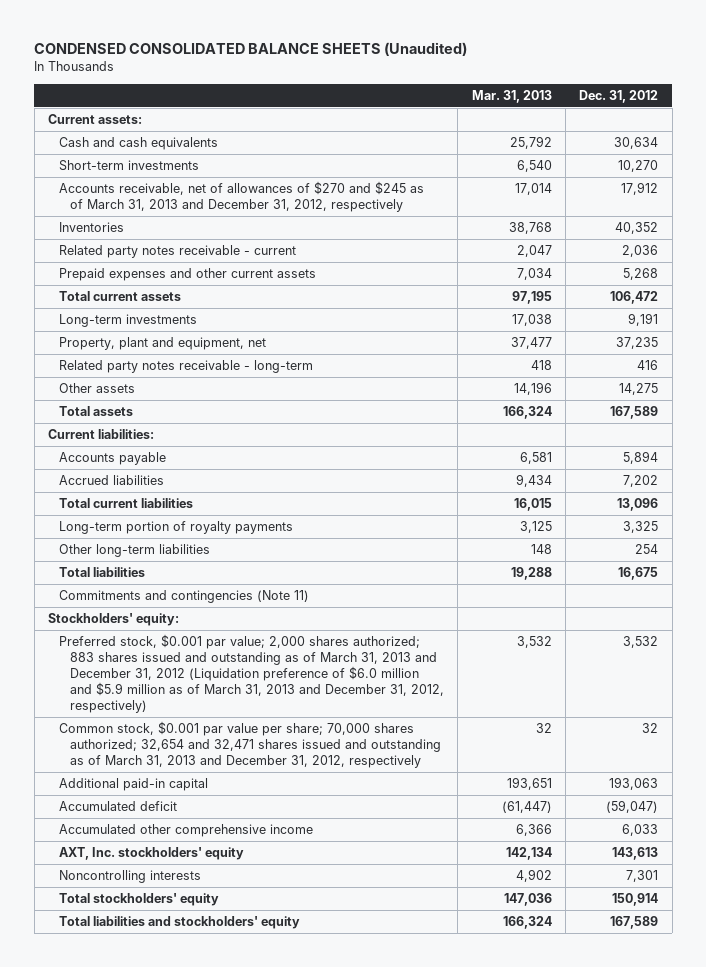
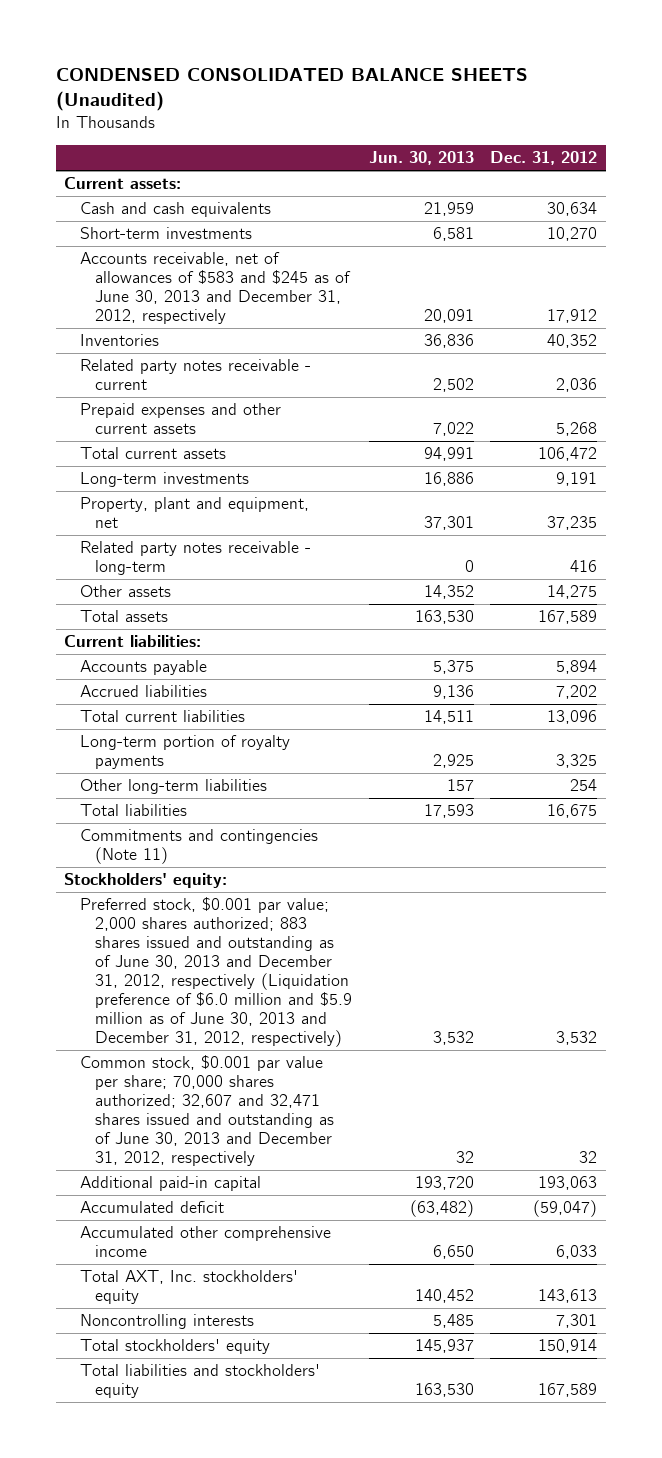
[471,89,552,103] Mar. 31, 2013 -> none
none -> [368,151,474,166] Jun. 30, 2013
[59,181,425,212] Accounts receivable, net of allowances of $270 and $245 as of March 31, 2013 and December 31, 2012, respectively -> [79,252,351,325] Accounts receivable, net of allowances of $583 and $245 as of June 30, 2013 and December 31, 2012, respectively
[59,634,445,713] Preferred stock, $0.001 par value; 2,000 shares authorized; 883 shares issued and outstanding as of March 31, 2013 and December 31, 2012 (Liquidation preference of $6.0 million and $5.9 million as of March 31, 2013 and December 31, 2012, respectively) -> [79,897,352,1048] Preferred stock, $0.001 par value; 2,000 shares authorized; 883 shares issued and outstanding as of June 30, 2013 and December 31, 2012, respectively (Liquidation preference of $6.0 million and $5.9 million as of June 30, 2013 and December 31, 2012, respectively)
[59,721,442,768] Common stock, $0.001 par value per share; 70,000 shares authorized; 32,654 and 32,471 shares issued and outstanding as of March 31, 2013 and December 31, 2012, respectively -> [79,1055,334,1167] Common stock, $0.001 par value per share; 70,000 shares authorized; 32,607 and 32,471 shares issued and outstanding as of June 30, 2013 and December 31, 2012, respectively
[59,847,245,861] AXT, Inc. stockholders' equity -> [79,1270,298,1305] Total AXT, Inc. stockholders' equity

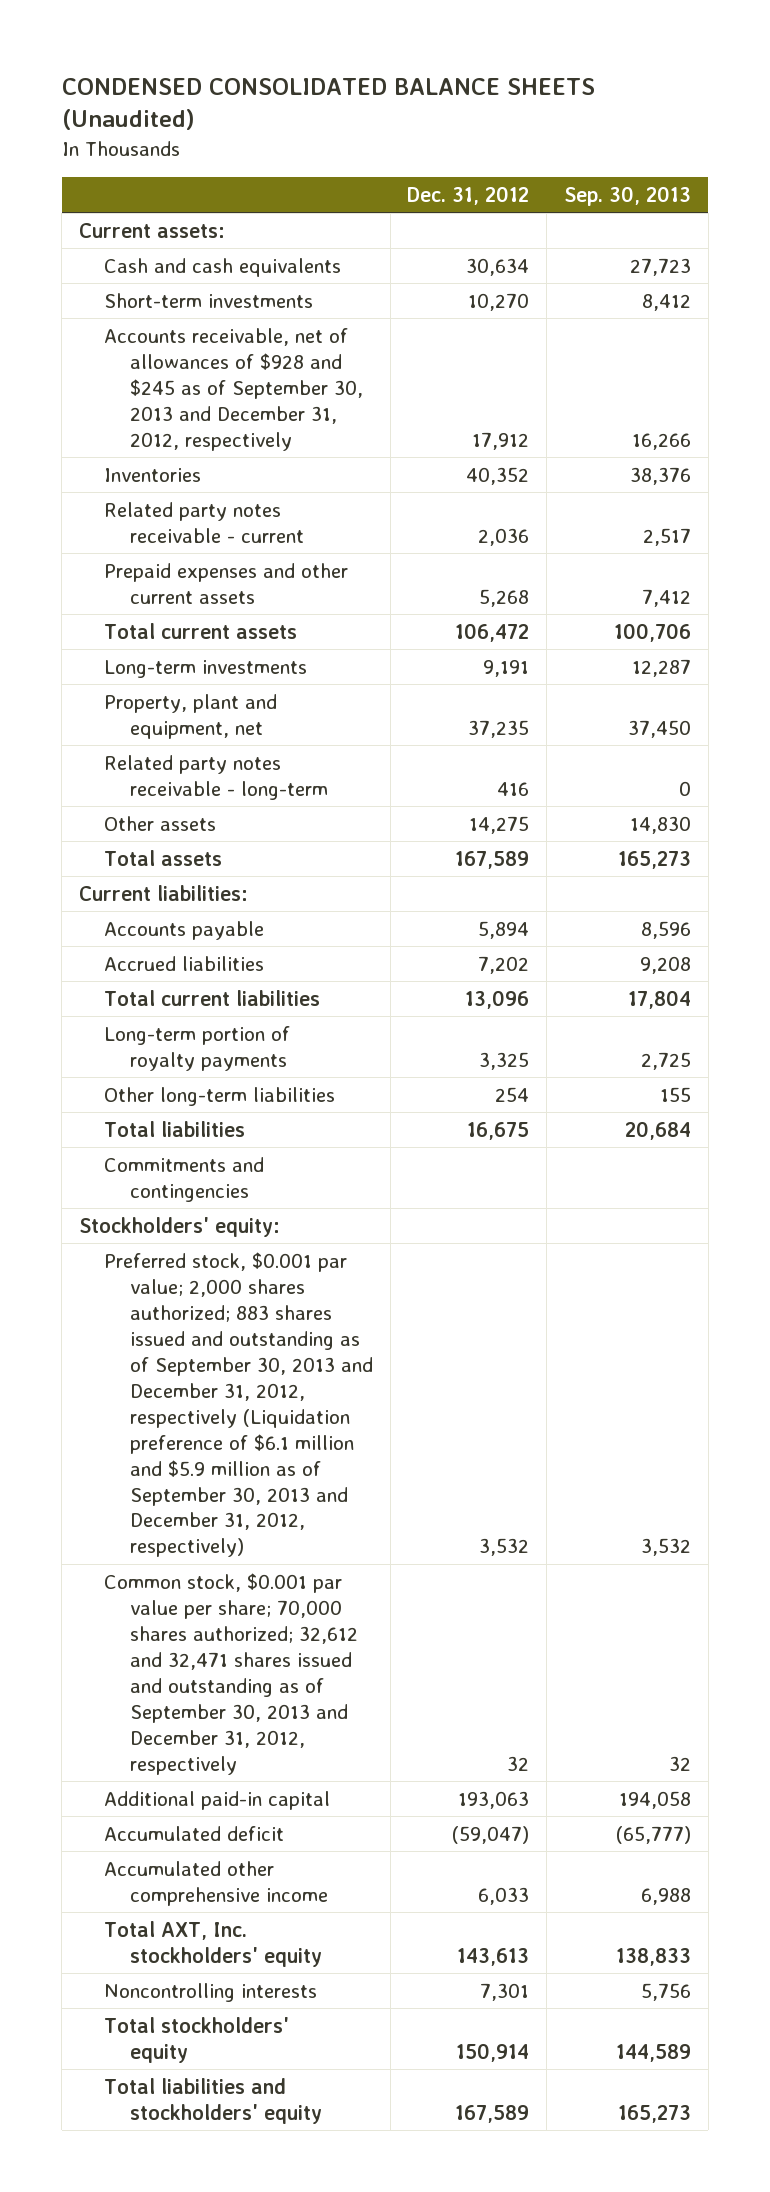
[368,151,474,166] Jun. 30, 2013 -> none
none -> [563,185,691,206] Sep. 30, 2013
[79,252,351,325] Accounts receivable, net of allowances of $583 and $245 as of June 30, 2013 and December 31, 2012, respectively -> [104,327,363,451] Accounts receivable, net of allowances of $928 and $245 as of September 30, 2013 and December 31, 2012, respectively
[79,829,318,865] Commitments and contingencies (Note 11) -> [104,1156,265,1202] Commitments and contingencies
[79,897,352,1048] Preferred stock, $0.001 par value; 2,000 shares authorized; 883 shares issued and outstanding as of June 30, 2013 and December 31, 2012, respectively (Liquidation preference of $6.0 million and $5.9 million as of June 30, 2013 and December 31, 2012, respectively) -> [104,1251,373,1558] Preferred stock, $0.001 par value; 2,000 shares authorized; 883 shares issued and outstanding as of September 30, 2013 and December 31, 2012, respectively (Liquidation preference of $6.1 million and $5.9 million as of September 30, 2013 and December 31, 2012, respectively)
[79,1055,334,1167] Common stock, $0.001 par value per share; 70,000 shares authorized; 32,607 and 32,471 shares issued and outstanding as of June 30, 2013 and December 31, 2012, respectively -> [104,1572,358,1775] Common stock, $0.001 par value per share; 70,000 shares authorized; 32,612 and 32,471 shares issued and outstanding as of September 30, 2013 and December 31, 2012, respectively

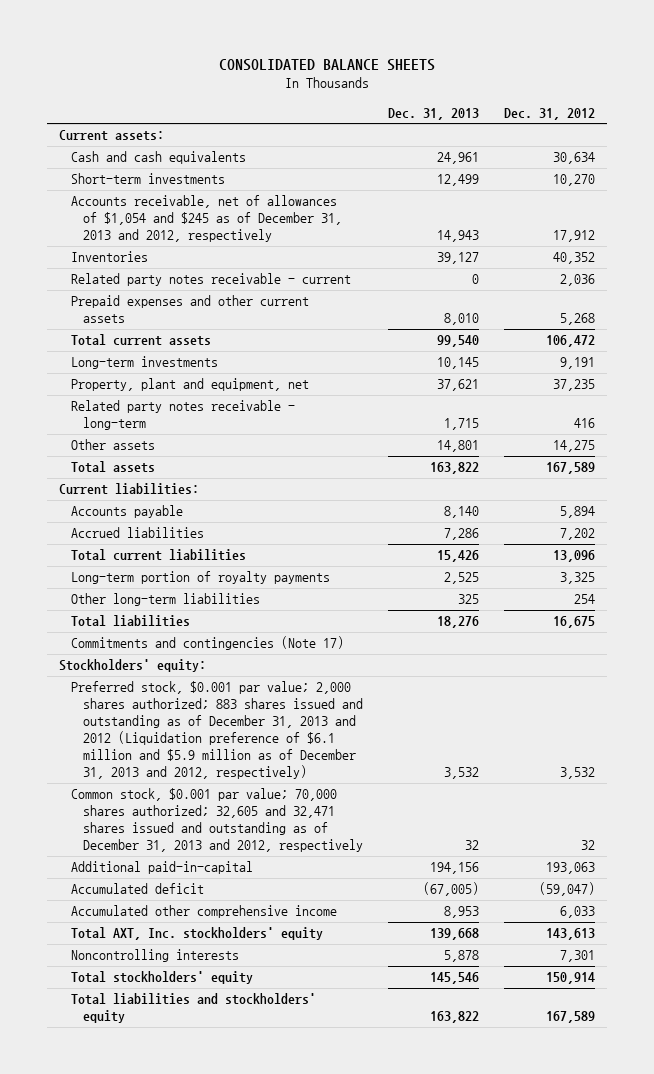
[61,77,595,131] CONDENSED CONSOLIDATED BALANCE SHEETS (Unaudited) -> [219,58,436,71] CONSOLIDATED BALANCE SHEETS
[563,185,691,206] Sep. 30, 2013 -> none
none -> [387,107,479,120] Dec. 31, 2013
[104,327,363,451] Accounts receivable, net of allowances of $928 and $245 as of September 30, 2013 and December 31, 2012, respectively -> [71,195,343,243] Accounts receivable, net of allowances of $1,054 and $245 as of December 31, 2013 and 2012, respectively
[104,1156,265,1202] Commitments and contingencies -> [71,636,345,651] Commitments and contingencies (Note 17)
[104,1251,373,1558] Preferred stock, $0.001 par value; 2,000 shares authorized; 883 shares issued and outstanding as of September 30, 2013 and December 31, 2012, respectively (Liquidation preference of $6.1 million and $5.9 million as of September 30, 2013 and December 31, 2012, respectively) -> [71,681,364,780] Preferred stock, $0.001 par value; 2,000 shares authorized; 883 shares issued and outstanding as of December 31, 2013 and 2012 (Liquidation preference of $6.1 million and $5.9 million as of December 31, 2013 and 2012, respectively)
[104,1572,358,1775] Common stock, $0.001 par value per share; 70,000 shares authorized; 32,612 and 32,471 shares issued and outstanding as of September 30, 2013 and December 31, 2012, respectively -> [71,788,364,853] Common stock, $0.001 par value; 70,000 shares authorized; 32,605 and 32,471 shares issued and outstanding as of December 31, 2013 and 2012, respectively
[104,1790,331,1810] Additional paid-in capital -> [71,861,254,875] Additional paid-in-capital

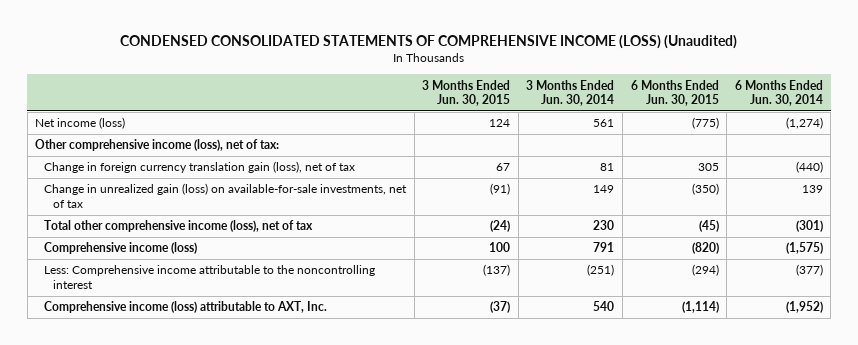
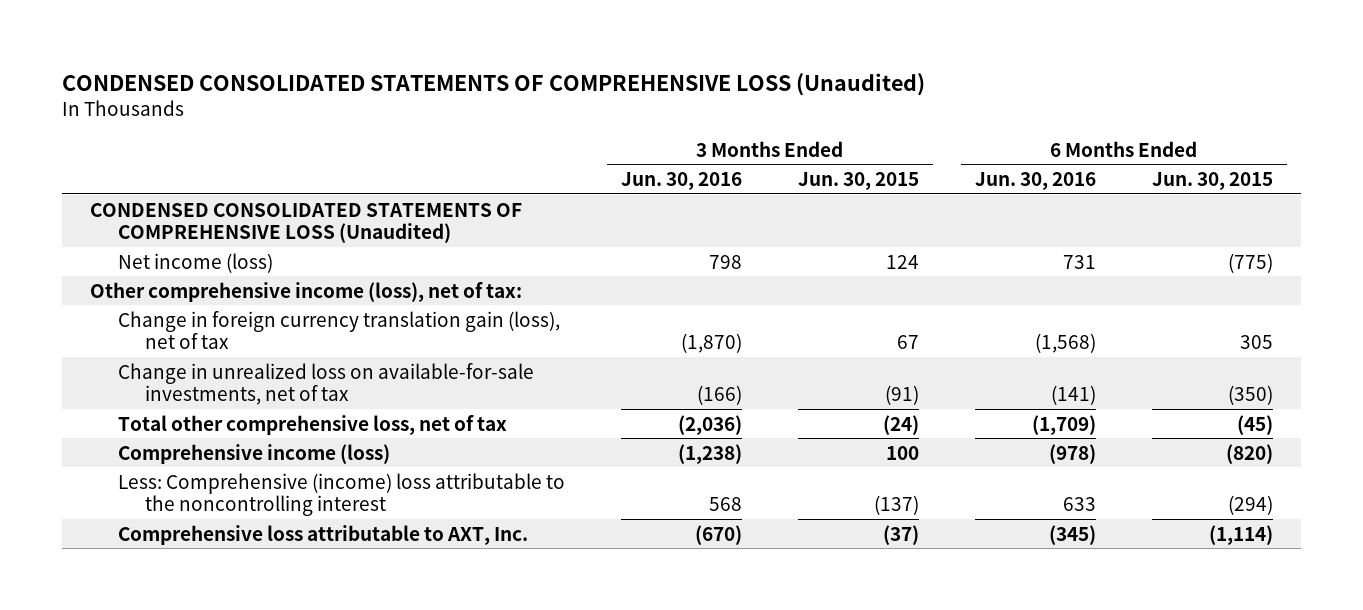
[119,34,737,49] CONDENSED CONSOLIDATED STATEMENTS OF COMPREHENSIVE INCOME (LOSS) (Unaudited) -> [61,72,925,96] CONDENSED CONSOLIDATED STATEMENTS OF COMPREHENSIVE LOSS (Unaudited)
[526,79,615,107] 3 Months Ended Jun. 30, 2014 -> none
[734,79,823,107] 6 Months Ended Jun. 30, 2014 -> none
none -> [620,172,742,191] Jun. 30, 2016
none -> [974,172,1096,191] Jun. 30, 2016
none -> [89,202,522,243] CONDENSED CONSOLIDATED STATEMENTS OF COMPREHENSIVE LOSS (Unaudited)
[43,183,407,208] Change in unrealized gain (loss) on available-for-sale investments, net of tax -> [117,362,534,405] Change in unrealized loss on available-for-sale investments, net of tax
[43,220,313,233] Total other comprehensive income (loss), net of tax -> [117,414,507,435] Total other comprehensive loss, net of tax
[43,265,375,289] Less: Comprehensive income attributable to the noncontrolling interest -> [117,472,565,516] Less: Comprehensive (income) loss attributable to the noncontrolling interest
[43,301,327,314] Comprehensive income (loss) attributable to AXT, Inc. -> [117,524,528,545] Comprehensive loss attributable to AXT, Inc.

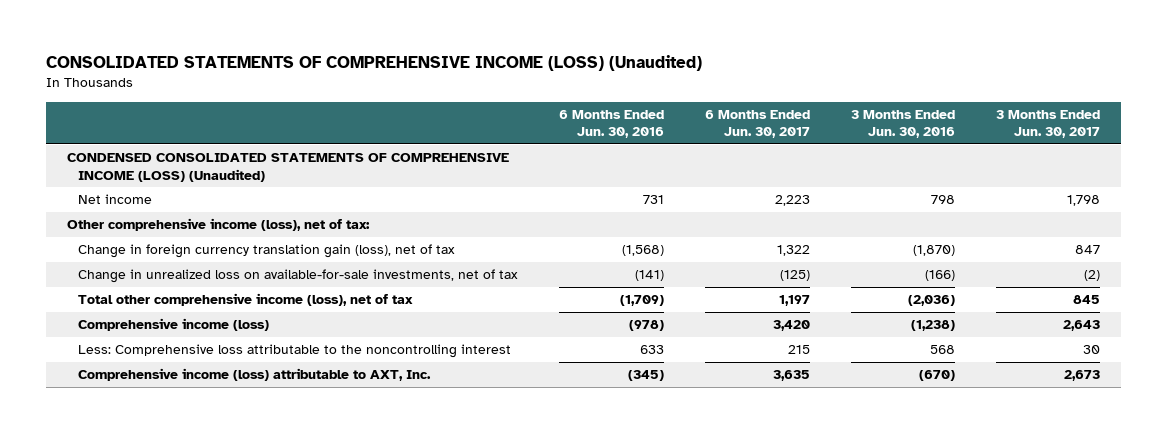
[61,72,925,96] CONDENSED CONSOLIDATED STATEMENTS OF COMPREHENSIVE LOSS (Unaudited) -> [46,55,703,72] CONSOLIDATED STATEMENTS OF COMPREHENSIVE INCOME (LOSS) (Unaudited)
[797,172,919,191] Jun. 30, 2015 -> none
[1152,172,1274,191] Jun. 30, 2015 -> none
none -> [704,109,810,139] 6 Months Ended Jun. 30, 2017
none -> [996,109,1101,139] 3 Months Ended Jun. 30, 2017
[89,202,522,243] CONDENSED CONSOLIDATED STATEMENTS OF COMPREHENSIVE LOSS (Unaudited) -> [66,153,509,182] CONDENSED CONSOLIDATED STATEMENTS OF COMPREHENSIVE INCOME (LOSS) (Unaudited)
[117,252,273,273] Net income (loss) -> [78,194,153,205] Net income
[117,414,507,435] Total other comprehensive loss, net of tax -> [78,293,414,307] Total other comprehensive income (loss), net of tax
[117,472,565,516] Less: Comprehensive (income) loss attributable to the noncontrolling interest -> [78,344,512,359] Less: Comprehensive loss attributable to the noncontrolling interest
[117,524,528,545] Comprehensive loss attributable to AXT, Inc. -> [78,368,432,382] Comprehensive income (loss) attributable to AXT, Inc.

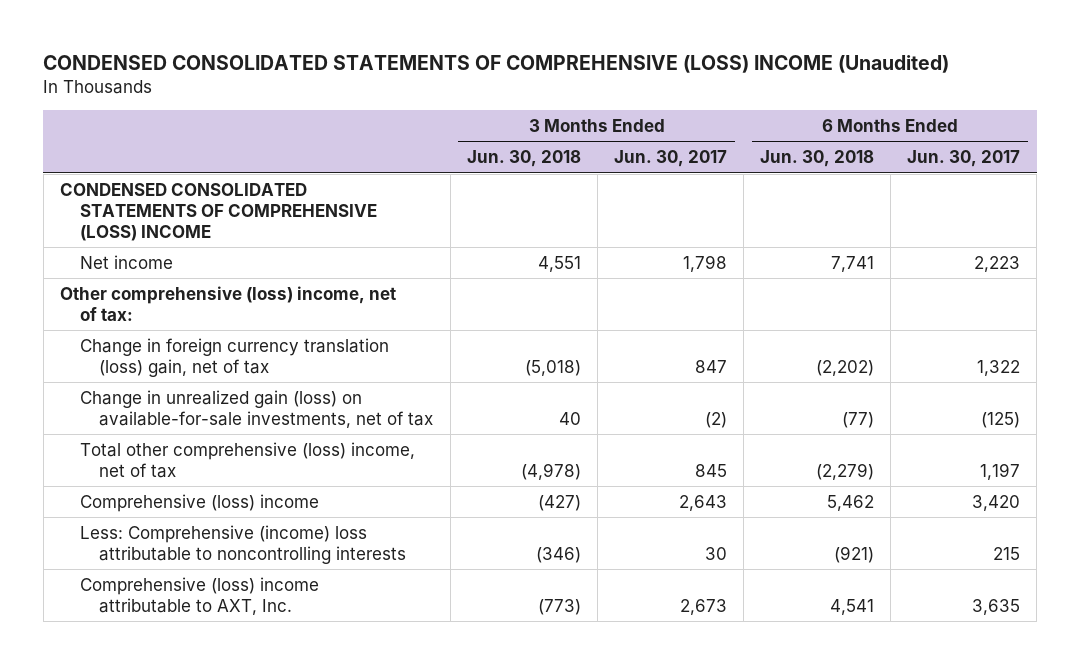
[46,55,703,72] CONSOLIDATED STATEMENTS OF COMPREHENSIVE INCOME (LOSS) (Unaudited) -> [43,54,950,73] CONDENSED CONSOLIDATED STATEMENTS OF COMPREHENSIVE (LOSS) INCOME (Unaudited)
[558,109,664,139] 6 Months Ended Jun. 30, 2016 -> none
[851,109,956,139] 3 Months Ended Jun. 30, 2016 -> none
none -> [466,150,581,168] Jun. 30, 2018
none -> [759,150,874,168] Jun. 30, 2018
[66,153,509,182] CONDENSED CONSOLIDATED STATEMENTS OF COMPREHENSIVE INCOME (LOSS) (Unaudited) -> [59,182,377,241] CONDENSED CONSOLIDATED STATEMENTS OF COMPREHENSIVE (LOSS) INCOME
[66,218,370,232] Other comprehensive income (loss), net of tax: -> [59,285,396,321] Other comprehensive (loss) income, net of tax:
[78,244,456,259] Change in foreign currency translation gain (loss), net of tax -> [79,337,389,377] Change in foreign currency translation (loss) gain, net of tax
[78,269,519,284] Change in unrealized loss on available-for-sale investments, net of tax -> [79,389,434,428] Change in unrealized gain (loss) on available-for-sale investments, net of tax
[78,293,414,307] Total other comprehensive income (loss), net of tax -> [79,441,415,478] Total other comprehensive (loss) income, net of tax
[78,318,270,332] Comprehensive income (loss) -> [79,493,319,512] Comprehensive (loss) income
[78,344,512,359] Less: Comprehensive loss attributable to the noncontrolling interest -> [79,524,407,564] Less: Comprehensive (income) loss attributable to noncontrolling interests
[78,368,432,382] Comprehensive income (loss) attributable to AXT, Inc. -> [79,576,319,615] Comprehensive (loss) income attributable to AXT, Inc.

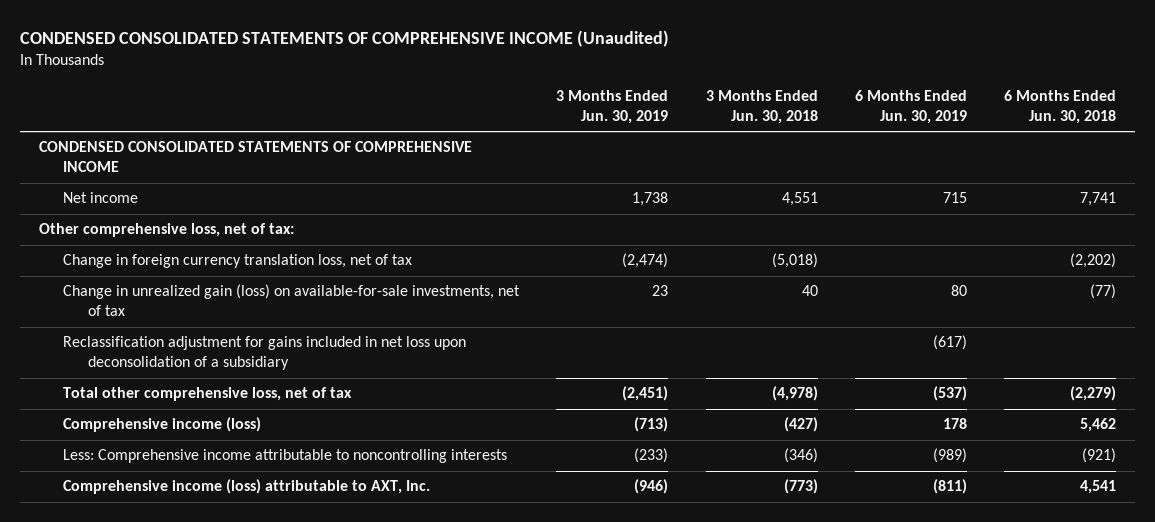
[43,54,950,73] CONDENSED CONSOLIDATED STATEMENTS OF COMPREHENSIVE (LOSS) INCOME (Unaudited) -> [19,29,669,47] CONDENSED CONSOLIDATED STATEMENTS OF COMPREHENSIVE INCOME (Unaudited)
[613,150,727,168] Jun. 30, 2017 -> none
[907,150,1021,168] Jun. 30, 2017 -> none
none -> [556,89,669,124] 3 Months Ended Jun. 30, 2019
none -> [854,89,967,124] 6 Months Ended Jun. 30, 2019
[59,182,377,241] CONDENSED CONSOLIDATED STATEMENTS OF COMPREHENSIVE (LOSS) INCOME -> [38,141,472,173] CONDENSED CONSOLIDATED STATEMENTS OF COMPREHENSIVE INCOME
[59,285,396,321] Other comprehensive (loss) income, net of tax: -> [38,223,294,238] Other comprehensive loss, net of tax:
[79,337,389,377] Change in foreign currency translation (loss) gain, net of tax -> [63,254,413,269] Change in foreign currency translation loss, net of tax
none -> [63,336,467,371] Reclassification adjustment for gains included in net loss upon deconsolidation of a subsidiary
[79,441,415,478] Total other comprehensive (loss) income, net of tax -> [63,387,353,402] Total other comprehensive loss, net of tax
[79,493,319,512] Comprehensive (loss) income -> [63,417,262,433] Comprehensive income (loss)
[79,524,407,564] Less: Comprehensive (income) loss attributable to noncontrolling interests -> [63,449,508,464] Less: Comprehensive income attributable to noncontrolling interests
[79,576,319,615] Comprehensive (loss) income attributable to AXT, Inc. -> [63,479,431,495] Comprehensive income (loss) attributable to AXT, Inc.

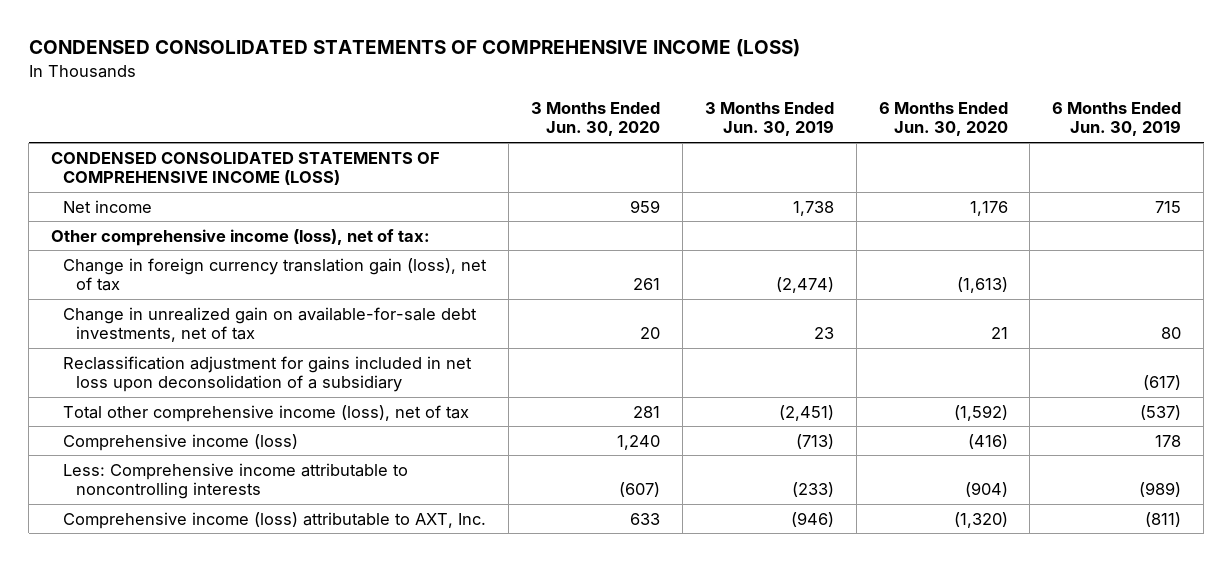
[19,29,669,47] CONDENSED CONSOLIDATED STATEMENTS OF COMPREHENSIVE INCOME (Unaudited) -> [28,39,800,58] CONDENSED CONSOLIDATED STATEMENTS OF COMPREHENSIVE INCOME (LOSS)
[705,89,818,124] 3 Months Ended Jun. 30, 2018 -> none
[1004,89,1117,124] 6 Months Ended Jun. 30, 2018 -> none
none -> [531,101,661,137] 3 Months Ended Jun. 30, 2020
none -> [878,101,1008,137] 6 Months Ended Jun. 30, 2020
[38,141,472,173] CONDENSED CONSOLIDATED STATEMENTS OF COMPREHENSIVE INCOME -> [50,151,440,186] CONDENSED CONSOLIDATED STATEMENTS OF COMPREHENSIVE INCOME (LOSS)
[38,223,294,238] Other comprehensive loss, net of tax: -> [50,228,430,246] Other comprehensive income (loss), net of tax:
[63,254,413,269] Change in foreign currency translation loss, net of tax -> [63,257,488,292] Change in foreign currency translation gain (loss), net of tax
[63,284,521,317] Change in unrealized gain (loss) on available-for-sale investments, net of tax -> [63,306,478,343] Change in unrealized gain on available-for-sale debt investments, net of tax
[63,387,353,402] Total other comprehensive loss, net of tax -> [63,404,470,422] Total other comprehensive income (loss), net of tax

